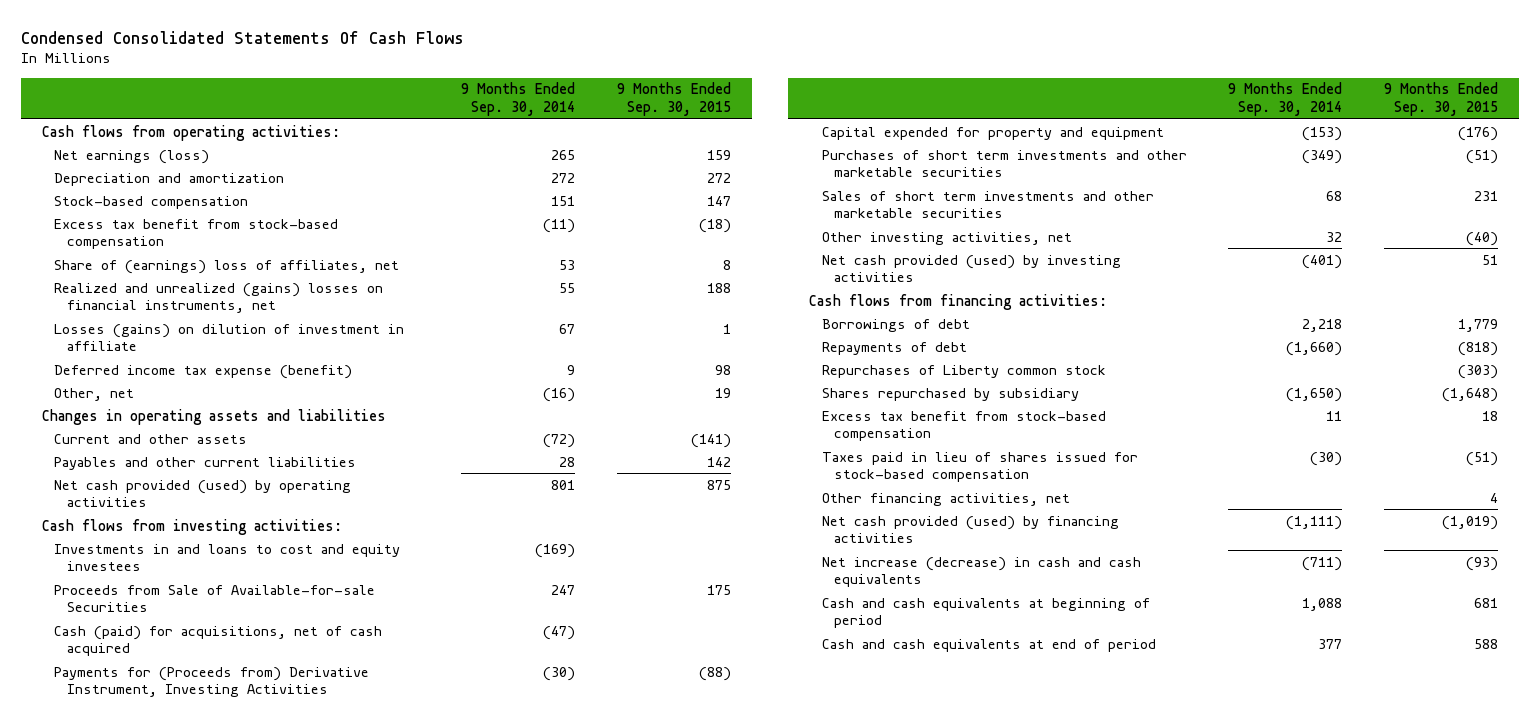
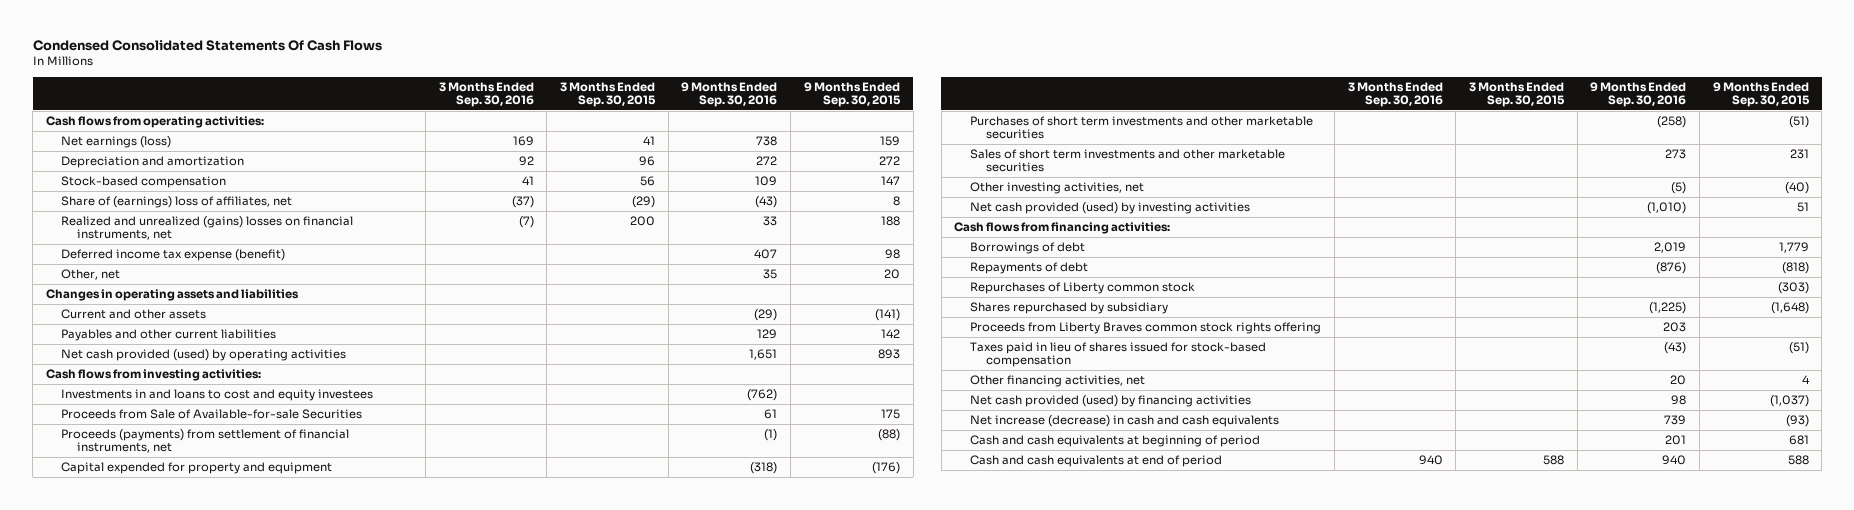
[460,82,575,117] 9 Months Ended Sep. 30, 2014 -> none
none -> [438,81,534,107] 3 Months Ended Sep. 30, 2016
none -> [560,81,657,107] 3 Months Ended Sep. 30, 2015
none -> [681,81,778,107] 9 Months Ended Sep. 30, 2016
[54,218,339,250] Excess tax benefit from stock-based compensation -> none
[54,323,405,352] Losses (gains) on dilution of investment in affiliate -> none
[714,387,731,398] 19 -> [883,269,900,280] 20
[706,479,731,490] 875 -> [877,349,900,360] 893
[54,625,383,657] Cash (paid) for acquisitions, net of cash acquired -> none
[54,666,370,698] Payments for (Proceeds from) Derivative Instrument, Investing Activities -> [61,429,350,454] Proceeds (payments) from settlement of financial instruments, net
[821,410,1106,442] Excess tax benefit from stock-based compensation -> none
none -> [970,322,1322,335] Proceeds from Liberty Braves common stock rights offering
[1442,515,1499,530] (1,019) -> [1769,395,1809,408] (1,037)

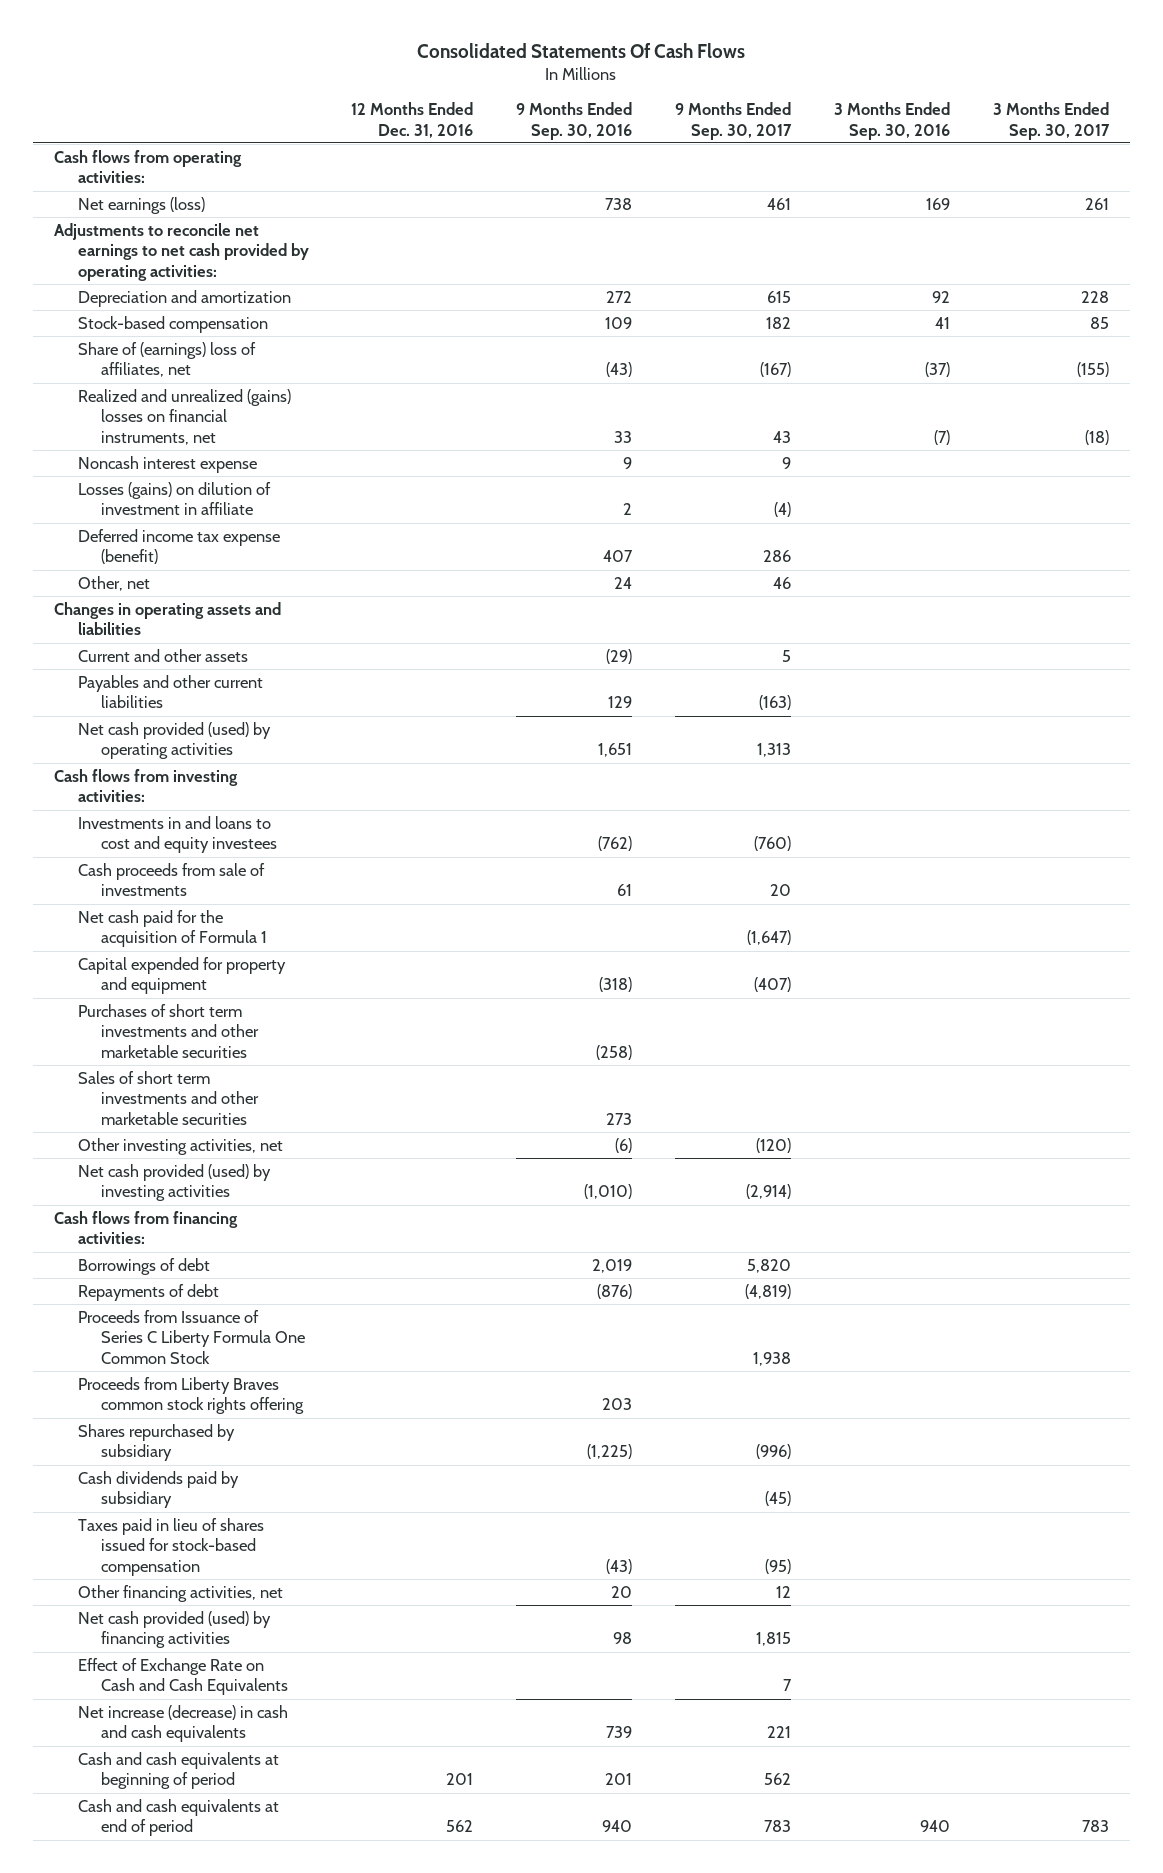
[32,40,382,52] Condensed Consolidated Statements Of Cash Flows -> [417,42,746,58] Consolidated Statements Of Cash Flows
[560,81,657,107] 3 Months Ended Sep. 30, 2015 -> none
[803,81,901,107] 9 Months Ended Sep. 30, 2015 -> none
none -> [351,102,474,138] 12 Months Ended Dec. 31, 2016
none -> [675,102,793,140] 9 Months Ended Sep. 30, 2017
none -> [992,102,1110,140] 3 Months Ended Sep. 30, 2017
none -> [53,222,309,281] Adjustments to reconcile net earnings to net cash provided by operating activities:
none -> [77,455,257,473] Noncash interest expense
none -> [77,481,271,516] Losses (gains) on dilution of investment in affiliate
[763,269,778,280] 35 -> [614,576,633,589] 24
[61,409,363,420] Proceeds from Sale of Available-for-sale Securities -> none
[61,429,350,454] Proceeds (payments) from settlement of financial instruments, net -> none
none -> [77,862,265,897] Cash proceeds from sale of investments
none -> [77,909,268,948] Net cash paid for the acquisition of Formula 1
[1671,182,1687,195] (5) -> [615,1137,633,1153] (6)
[970,282,1196,295] Repurchases of Liberty common stock -> none
none -> [77,1309,306,1364] Proceeds from Issuance of Series C Liberty Formula One Common Stock
[970,302,1169,315] Shares repurchased by subsidiary -> [77,1423,235,1462] Shares repurchased by subsidiary
none -> [77,1470,239,1509] Cash dividends paid by subsidiary
none -> [77,1657,289,1696] Effect of Exchange Rate on Cash and Cash Equivalents

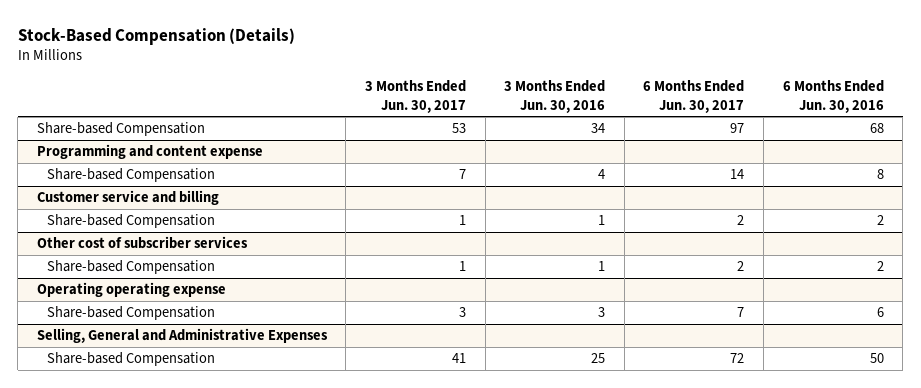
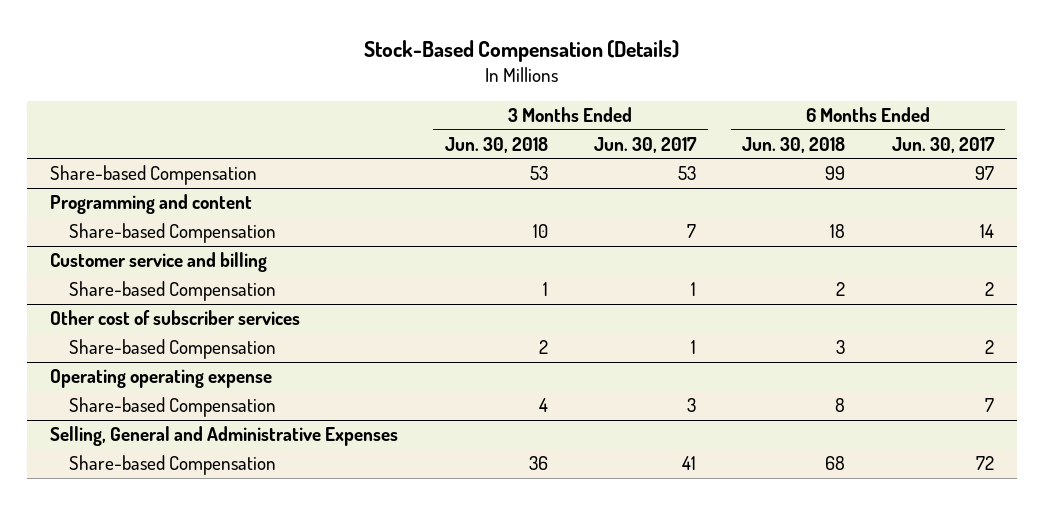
[504,80,606,113] 3 Months Ended Jun. 30, 2016 -> none
[782,80,884,113] 6 Months Ended Jun. 30, 2016 -> none
none -> [444,136,548,153] Jun. 30, 2018
none -> [742,136,846,153] Jun. 30, 2018
[36,144,263,160] Programming and content expense -> [50,194,253,215] Programming and content

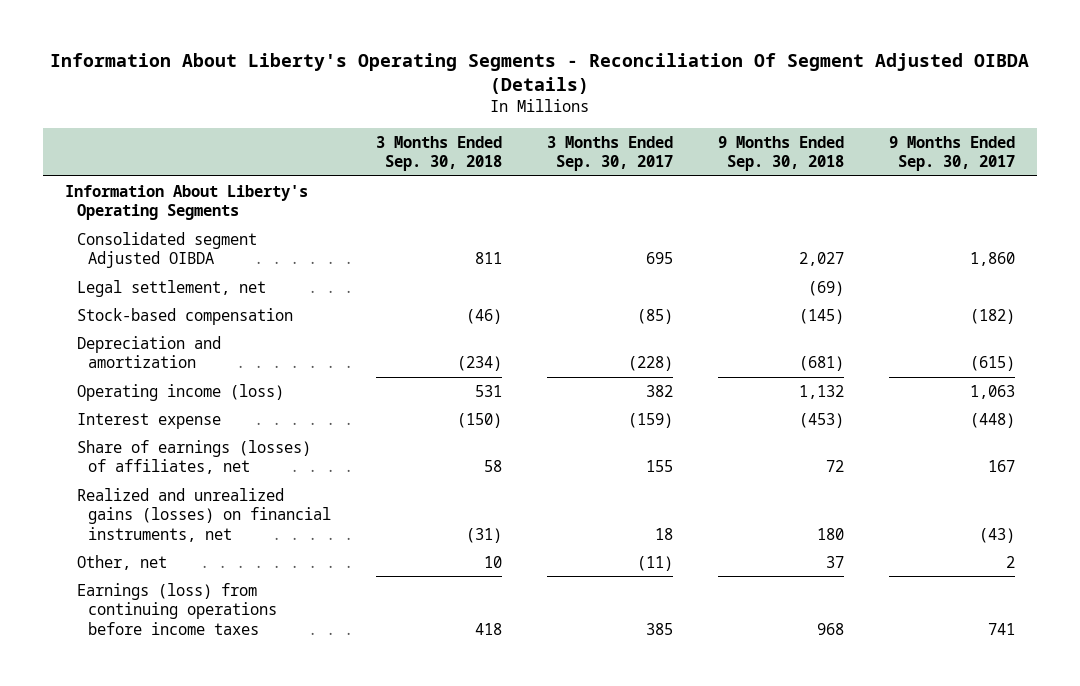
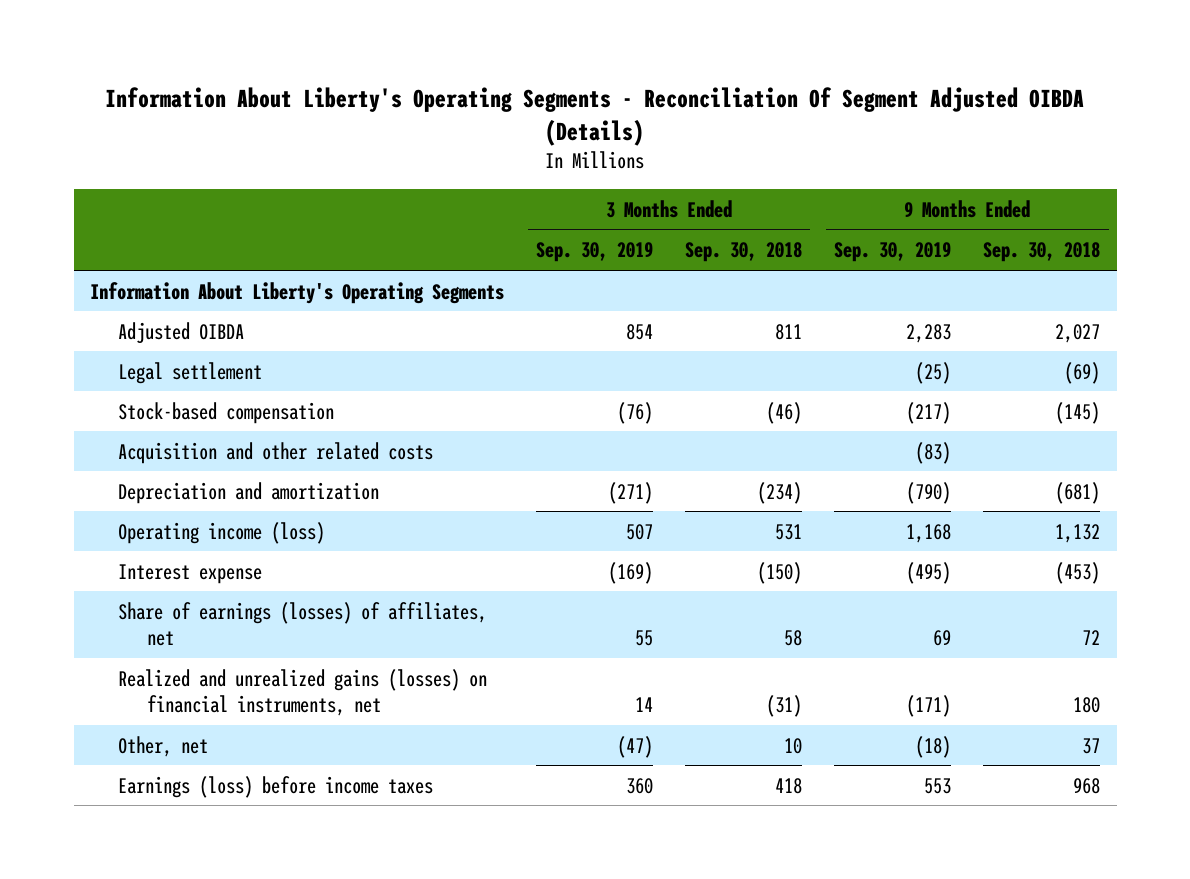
[546,135,673,172] 3 Months Ended Sep. 30, 2017 -> none
[888,135,1015,172] 9 Months Ended Sep. 30, 2017 -> none
none -> [535,242,653,263] Sep. 30, 2019
none -> [834,242,952,263] Sep. 30, 2019
[76,231,257,269] Consolidated segment Adjusted OIBDA -> [118,321,245,344] Adjusted OIBDA
[76,279,266,297] Legal settlement, net -> [118,361,263,384] Legal settlement
none -> [118,441,434,464] Acquisition and other related costs
[76,582,277,635] Earnings (loss) from continuing operations before income taxes -> [118,775,434,798] Earnings (loss) before income taxes

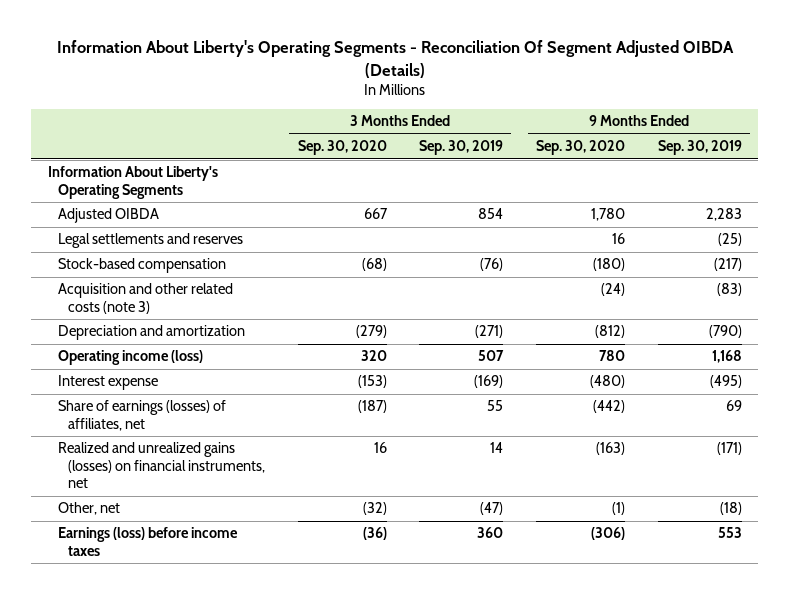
[685,242,803,263] Sep. 30, 2018 -> none
[983,242,1101,263] Sep. 30, 2018 -> none
none -> [297,140,387,156] Sep. 30, 2020
none -> [536,140,626,156] Sep. 30, 2020
[118,361,263,384] Legal settlement -> [57,233,243,249] Legal settlements and reserves
[118,441,434,464] Acquisition and other related costs -> [57,283,233,314] Acquisition and other related costs (note 3)

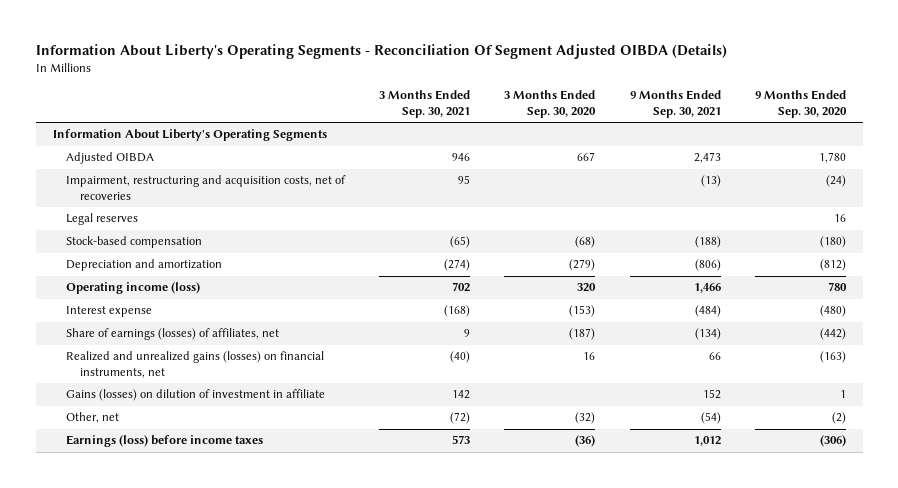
[419,140,504,156] Sep. 30, 2019 -> none
[657,140,742,156] Sep. 30, 2019 -> none
none -> [379,90,471,118] 3 Months Ended Sep. 30, 2021
none -> [629,90,721,118] 9 Months Ended Sep. 30, 2021
none -> [66,175,347,200] Impairment, restructuring and acquisition costs, net of recoveries
[57,233,243,249] Legal settlements and reserves -> [66,213,139,226] Legal reserves
[57,283,233,314] Acquisition and other related costs (note 3) -> none
none -> [66,389,326,402] Gains (losses) on dilution of investment in affiliate
[612,502,626,516] (1) -> [831,412,846,425] (2)

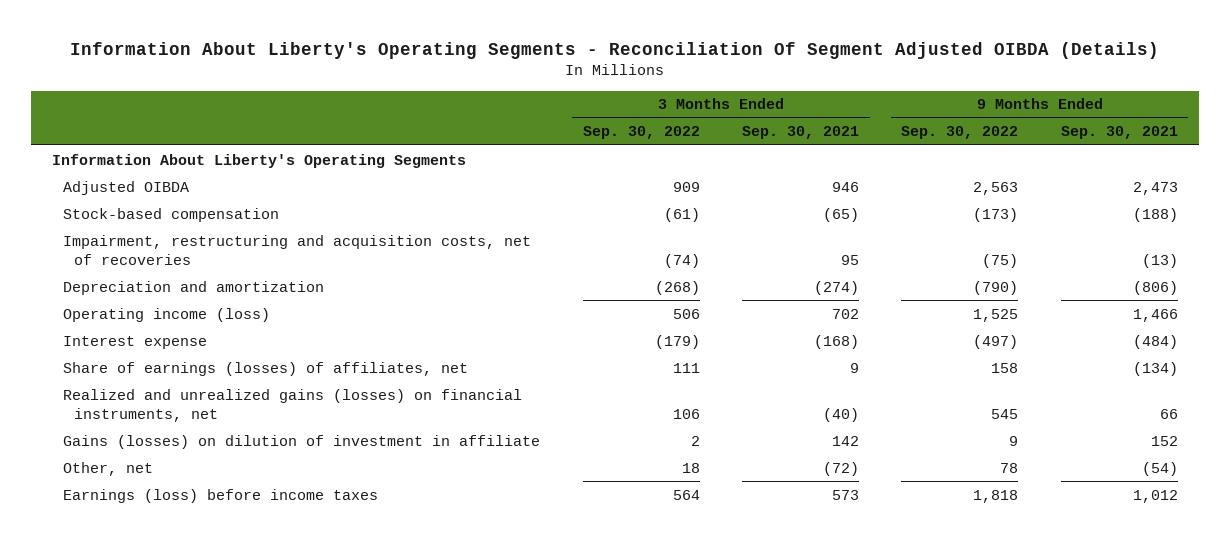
[504,90,597,118] 3 Months Ended Sep. 30, 2020 -> none
[754,90,847,118] 9 Months Ended Sep. 30, 2020 -> none
none -> [582,126,700,140] Sep. 30, 2022
none -> [901,126,1019,140] Sep. 30, 2022
[66,213,139,226] Legal reserves -> none
[66,175,347,200] Impairment, restructuring and acquisition costs, net of recoveries -> [63,234,532,265] Impairment, restructuring and acquisition costs, net of recoveries

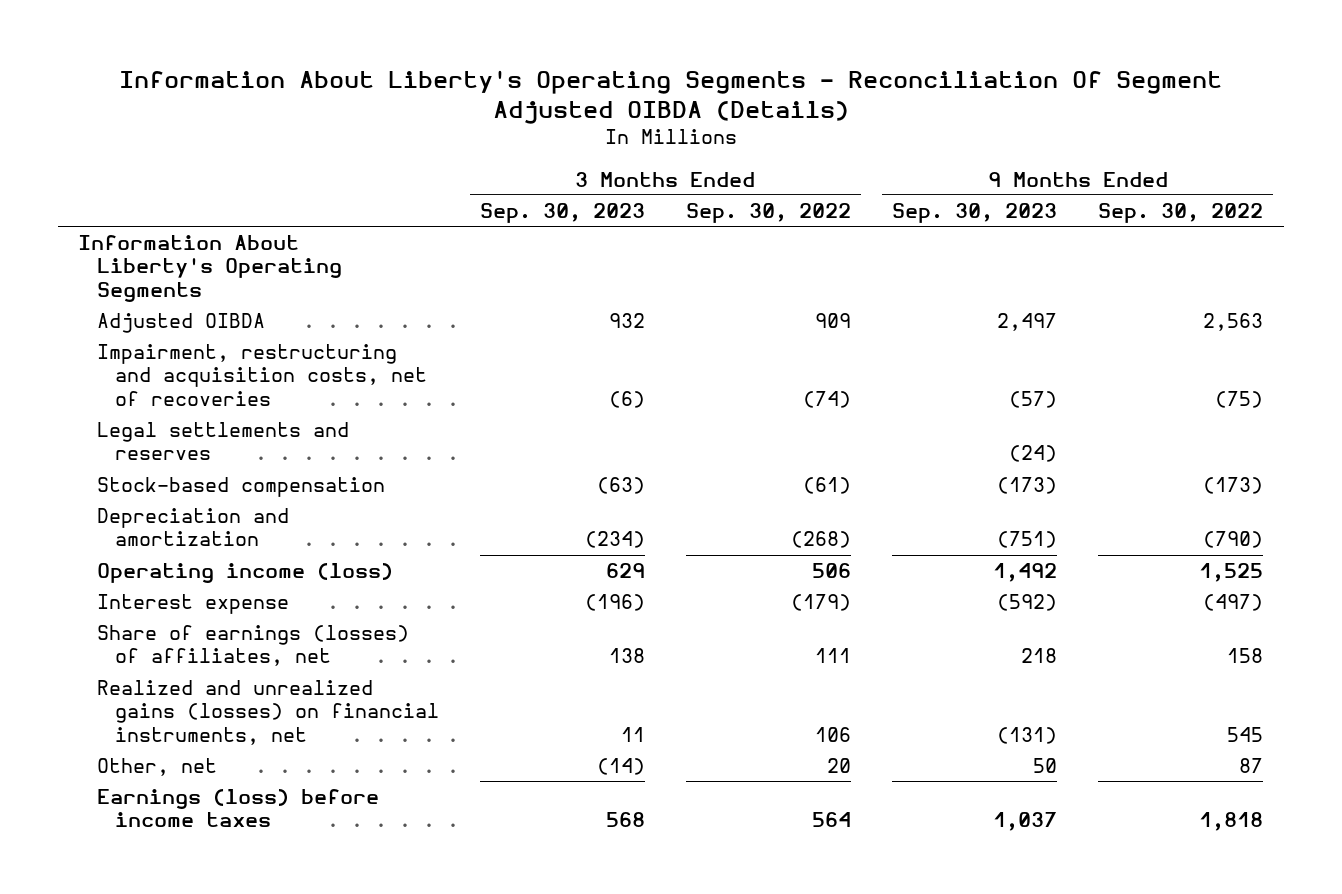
[741,126,859,140] Sep. 30, 2021 -> none
[1060,126,1178,140] Sep. 30, 2021 -> none
none -> [479,202,645,223] Sep. 30, 2023
none -> [892,202,1058,223] Sep. 30, 2023
none -> [96,422,349,461] Legal settlements and reserves
[63,207,280,222] Stock-based compensation -> [96,477,385,498] Stock-based compensation
[63,434,541,449] Gains (losses) on dilution of investment in affiliate -> none
[681,462,700,473] 18 -> [826,758,851,774] 20
[1000,462,1019,473] 78 -> [1239,758,1264,774] 87

